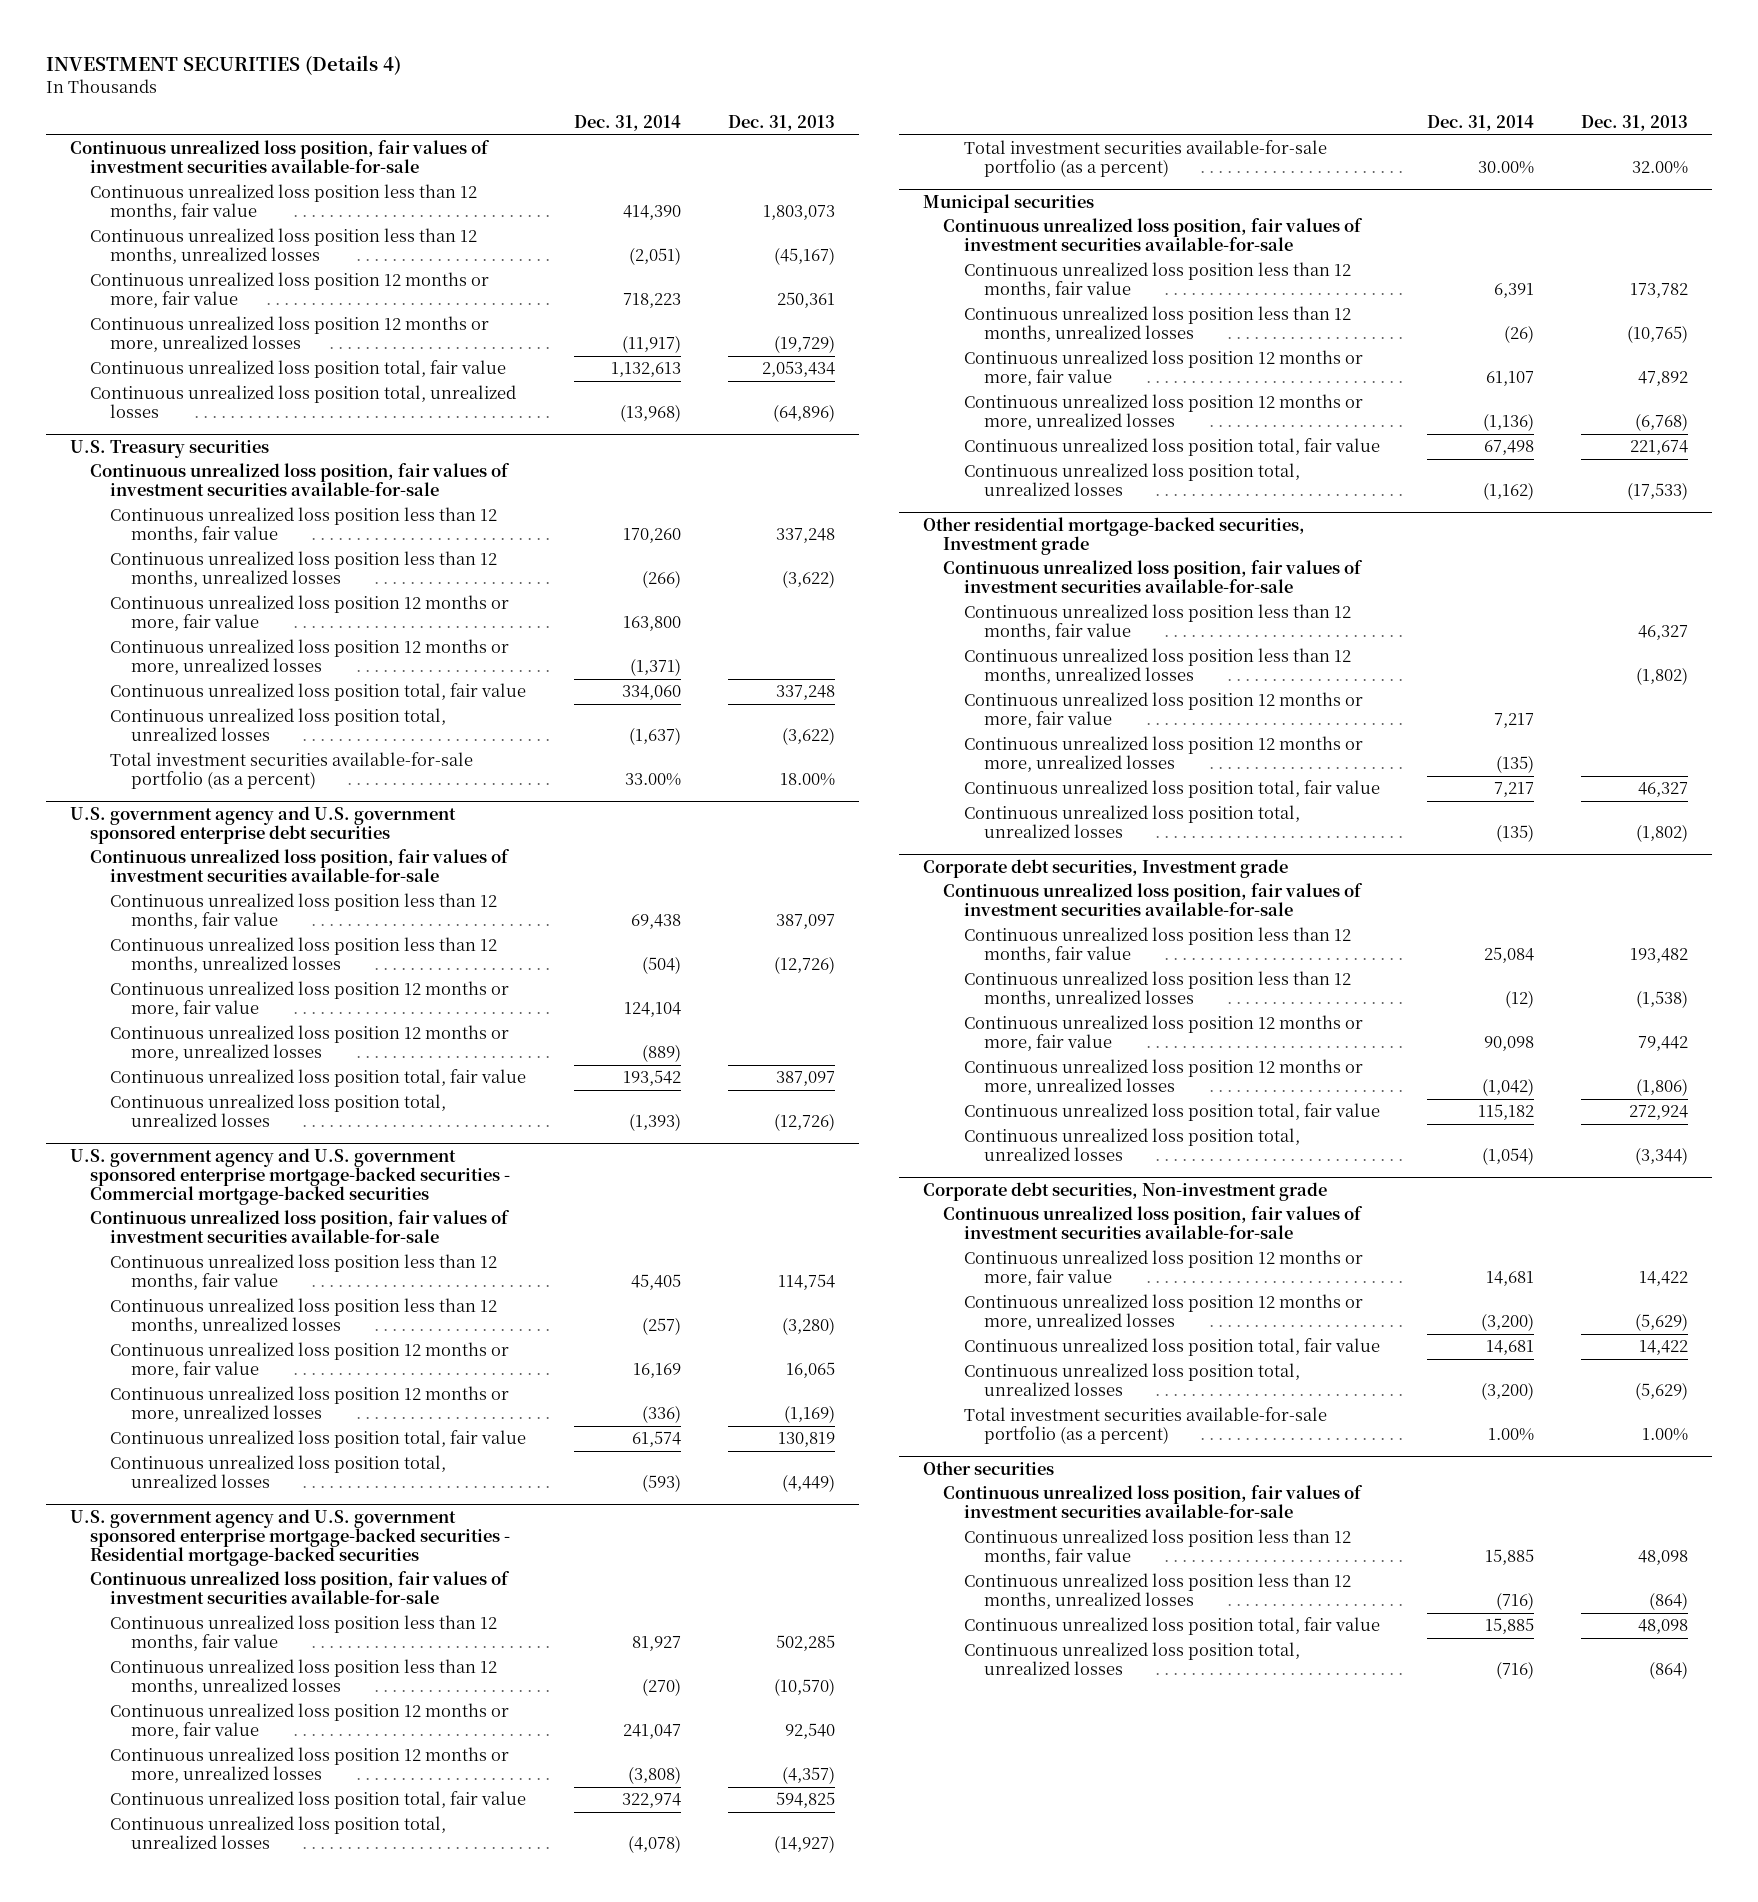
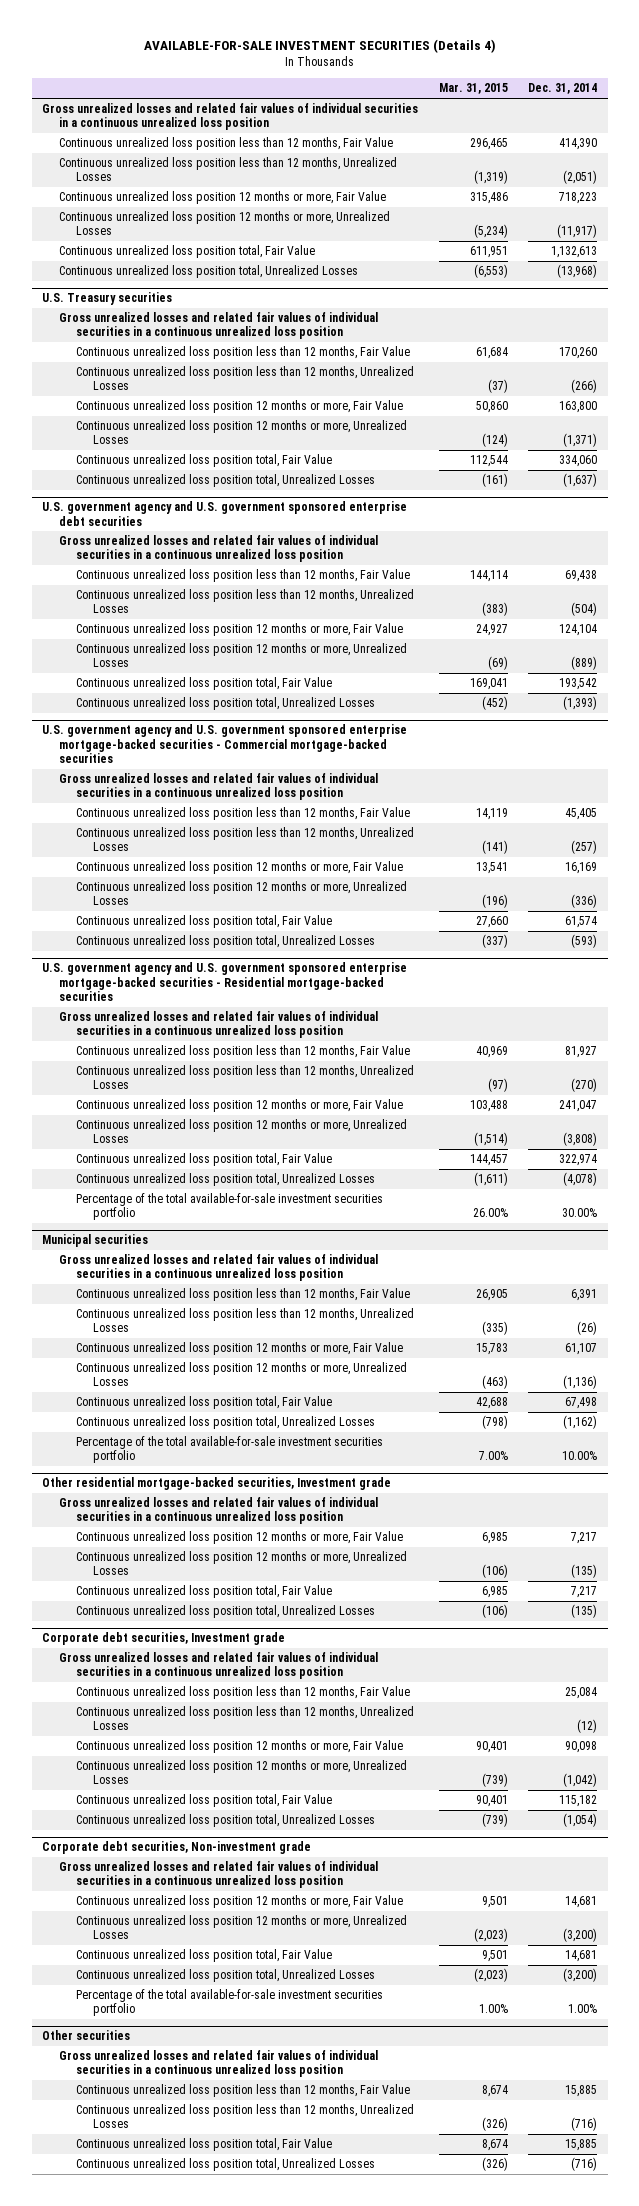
[46,55,402,76] INVESTMENT SECURITIES (Details 4) -> [143,39,496,54] AVAILABLE-FOR-SALE INVESTMENT SECURITIES (Details 4)
[728,115,836,132] Dec. 31, 2013 -> none
none -> [438,83,508,95] Mar. 31, 2015
[69,140,490,174] Continuous unrealized loss position, fair values of investment securities available-for-sale -> [42,103,419,131] Gross unrealized losses and related fair values of individual securities in a continuous unrealized loss position
[90,184,478,221] Continuous unrealized loss position less than 12 months, fair value -> [58,137,393,151] Continuous unrealized loss position less than 12 months, Fair Value
[90,228,478,265] Continuous unrealized loss position less than 12 months, unrealized losses -> [58,157,397,182] Continuous unrealized loss position less than 12 months, Unrealized Losses
[90,272,490,309] Continuous unrealized loss position 12 months or more, fair value -> [58,191,386,205] Continuous unrealized loss position 12 months or more, Fair Value
[90,316,490,353] Continuous unrealized loss position 12 months or more, unrealized losses -> [58,211,390,236] Continuous unrealized loss position 12 months or more, Unrealized Losses
[90,360,507,379] Continuous unrealized loss position total, fair value -> [58,245,315,259] Continuous unrealized loss position total, Fair Value
[90,385,517,419] Continuous unrealized loss position total, unrealized losses -> [58,265,358,279] Continuous unrealized loss position total, Unrealized Losses
[110,752,474,790] Total investment securities available-for-sale portfolio (as a percent) -> none
[90,463,511,497] Continuous unrealized loss position, fair values of investment securities available-for-sale -> [58,312,378,340] Gross unrealized losses and related fair values of individual securities in a continuous unrealized loss position
[110,507,498,544] Continuous unrealized loss position less than 12 months, fair value -> [75,346,410,360] Continuous unrealized loss position less than 12 months, Fair Value
[110,551,498,588] Continuous unrealized loss position less than 12 months, unrealized losses -> [75,366,414,391] Continuous unrealized loss position less than 12 months, Unrealized Losses
[110,595,510,632] Continuous unrealized loss position 12 months or more, fair value -> [75,400,403,414] Continuous unrealized loss position 12 months or more, Fair Value
[110,639,510,676] Continuous unrealized loss position 12 months or more, unrealized losses -> [75,420,407,445] Continuous unrealized loss position 12 months or more, Unrealized Losses
[110,683,527,702] Continuous unrealized loss position total, fair value -> [75,454,332,468] Continuous unrealized loss position total, Fair Value
[110,708,447,742] Continuous unrealized loss position total, unrealized losses -> [75,474,375,488] Continuous unrealized loss position total, Unrealized Losses
[90,849,511,883] Continuous unrealized loss position, fair values of investment securities available-for-sale -> [58,535,378,563] Gross unrealized losses and related fair values of individual securities in a continuous unrealized loss position
[110,893,498,930] Continuous unrealized loss position less than 12 months, fair value -> [75,569,410,583] Continuous unrealized loss position less than 12 months, Fair Value
[110,937,498,974] Continuous unrealized loss position less than 12 months, unrealized losses -> [75,589,414,614] Continuous unrealized loss position less than 12 months, Unrealized Losses
[110,981,510,1018] Continuous unrealized loss position 12 months or more, fair value -> [75,623,403,637] Continuous unrealized loss position 12 months or more, Fair Value
[110,1025,510,1062] Continuous unrealized loss position 12 months or more, unrealized losses -> [75,643,407,668] Continuous unrealized loss position 12 months or more, Unrealized Losses
[110,1069,527,1088] Continuous unrealized loss position total, fair value -> [75,677,332,691] Continuous unrealized loss position total, Fair Value
[110,1094,447,1128] Continuous unrealized loss position total, unrealized losses -> [75,697,375,711] Continuous unrealized loss position total, Unrealized Losses
[90,1210,511,1244] Continuous unrealized loss position, fair values of investment securities available-for-sale -> [58,773,378,801] Gross unrealized losses and related fair values of individual securities in a continuous unrealized loss position
[110,1254,498,1291] Continuous unrealized loss position less than 12 months, fair value -> [75,807,410,821] Continuous unrealized loss position less than 12 months, Fair Value
[110,1298,498,1335] Continuous unrealized loss position less than 12 months, unrealized losses -> [75,827,414,852] Continuous unrealized loss position less than 12 months, Unrealized Losses
[110,1342,510,1379] Continuous unrealized loss position 12 months or more, fair value -> [75,861,403,875] Continuous unrealized loss position 12 months or more, Fair Value
[110,1386,510,1423] Continuous unrealized loss position 12 months or more, unrealized losses -> [75,881,407,906] Continuous unrealized loss position 12 months or more, Unrealized Losses
[110,1430,527,1449] Continuous unrealized loss position total, fair value -> [75,915,332,929] Continuous unrealized loss position total, Fair Value
[110,1455,447,1489] Continuous unrealized loss position total, unrealized losses -> [75,935,375,949] Continuous unrealized loss position total, Unrealized Losses
[90,1571,511,1605] Continuous unrealized loss position, fair values of investment securities available-for-sale -> [58,1011,378,1039] Gross unrealized losses and related fair values of individual securities in a continuous unrealized loss position
[110,1615,498,1652] Continuous unrealized loss position less than 12 months, fair value -> [75,1045,410,1059] Continuous unrealized loss position less than 12 months, Fair Value
[110,1659,498,1696] Continuous unrealized loss position less than 12 months, unrealized losses -> [75,1065,414,1090] Continuous unrealized loss position less than 12 months, Unrealized Losses
[110,1703,510,1740] Continuous unrealized loss position 12 months or more, fair value -> [75,1099,403,1113] Continuous unrealized loss position 12 months or more, Fair Value
[110,1747,510,1784] Continuous unrealized loss position 12 months or more, unrealized losses -> [75,1119,407,1144] Continuous unrealized loss position 12 months or more, Unrealized Losses
[110,1791,527,1810] Continuous unrealized loss position total, fair value -> [75,1153,332,1167] Continuous unrealized loss position total, Fair Value
[110,1816,447,1850] Continuous unrealized loss position total, unrealized losses -> [75,1173,375,1187] Continuous unrealized loss position total, Unrealized Losses
[963,140,1327,178] Total investment securities available-for-sale portfolio (as a percent) -> [75,1193,383,1221] Percentage of the total available-for-sale investment securities portfolio
[943,218,1364,252] Continuous unrealized loss position, fair values of investment securities available-for-sale -> [58,1254,378,1282] Gross unrealized losses and related fair values of individual securities in a continuous unrealized loss position
[963,262,1351,299] Continuous unrealized loss position less than 12 months, fair value -> [75,1288,410,1302] Continuous unrealized loss position less than 12 months, Fair Value
[963,306,1351,343] Continuous unrealized loss position less than 12 months, unrealized losses -> [75,1308,414,1333] Continuous unrealized loss position less than 12 months, Unrealized Losses
[963,350,1363,387] Continuous unrealized loss position 12 months or more, fair value -> [75,1342,403,1356] Continuous unrealized loss position 12 months or more, Fair Value
[963,394,1363,431] Continuous unrealized loss position 12 months or more, unrealized losses -> [75,1362,407,1387] Continuous unrealized loss position 12 months or more, Unrealized Losses
[963,438,1380,457] Continuous unrealized loss position total, fair value -> [75,1396,332,1410] Continuous unrealized loss position total, Fair Value
[963,463,1300,497] Continuous unrealized loss position total, unrealized losses -> [75,1416,375,1430] Continuous unrealized loss position total, Unrealized Losses
none -> [75,1436,383,1464] Percentage of the total available-for-sale investment securities portfolio
[963,604,1351,641] Continuous unrealized loss position less than 12 months, fair value -> none
[963,648,1351,685] Continuous unrealized loss position less than 12 months, unrealized losses -> none
[943,560,1364,594] Continuous unrealized loss position, fair values of investment securities available-for-sale -> [58,1497,378,1525] Gross unrealized losses and related fair values of individual securities in a continuous unrealized loss position
[963,692,1363,729] Continuous unrealized loss position 12 months or more, fair value -> [75,1531,403,1545] Continuous unrealized loss position 12 months or more, Fair Value
[963,736,1363,773] Continuous unrealized loss position 12 months or more, unrealized losses -> [75,1551,407,1576] Continuous unrealized loss position 12 months or more, Unrealized Losses
[963,780,1380,799] Continuous unrealized loss position total, fair value -> [75,1585,332,1599] Continuous unrealized loss position total, Fair Value
[963,805,1300,839] Continuous unrealized loss position total, unrealized losses -> [75,1605,375,1619] Continuous unrealized loss position total, Unrealized Losses
[943,883,1364,917] Continuous unrealized loss position, fair values of investment securities available-for-sale -> [58,1652,378,1680] Gross unrealized losses and related fair values of individual securities in a continuous unrealized loss position
[963,927,1351,964] Continuous unrealized loss position less than 12 months, fair value -> [75,1686,410,1700] Continuous unrealized loss position less than 12 months, Fair Value
[963,971,1351,1008] Continuous unrealized loss position less than 12 months, unrealized losses -> [75,1706,414,1731] Continuous unrealized loss position less than 12 months, Unrealized Losses
[963,1015,1363,1052] Continuous unrealized loss position 12 months or more, fair value -> [75,1740,403,1754] Continuous unrealized loss position 12 months or more, Fair Value
[963,1059,1363,1096] Continuous unrealized loss position 12 months or more, unrealized losses -> [75,1760,407,1785] Continuous unrealized loss position 12 months or more, Unrealized Losses
[963,1103,1380,1122] Continuous unrealized loss position total, fair value -> [75,1794,332,1808] Continuous unrealized loss position total, Fair Value
[963,1128,1300,1162] Continuous unrealized loss position total, unrealized losses -> [75,1814,375,1828] Continuous unrealized loss position total, Unrealized Losses
[943,1206,1364,1240] Continuous unrealized loss position, fair values of investment securities available-for-sale -> [58,1861,378,1889] Gross unrealized losses and related fair values of individual securities in a continuous unrealized loss position
[963,1250,1363,1287] Continuous unrealized loss position 12 months or more, fair value -> [75,1895,403,1909] Continuous unrealized loss position 12 months or more, Fair Value
[963,1294,1363,1331] Continuous unrealized loss position 12 months or more, unrealized losses -> [75,1915,407,1940] Continuous unrealized loss position 12 months or more, Unrealized Losses
[963,1338,1380,1357] Continuous unrealized loss position total, fair value -> [75,1949,332,1963] Continuous unrealized loss position total, Fair Value
[963,1363,1300,1397] Continuous unrealized loss position total, unrealized losses -> [75,1969,375,1983] Continuous unrealized loss position total, Unrealized Losses
[963,1407,1327,1445] Total investment securities available-for-sale portfolio (as a percent) -> [75,1989,383,2017] Percentage of the total available-for-sale investment securities portfolio
[943,1485,1364,1519] Continuous unrealized loss position, fair values of investment securities available-for-sale -> [58,2050,378,2078] Gross unrealized losses and related fair values of individual securities in a continuous unrealized loss position
[963,1529,1351,1566] Continuous unrealized loss position less than 12 months, fair value -> [75,2084,410,2098] Continuous unrealized loss position less than 12 months, Fair Value
[963,1573,1351,1610] Continuous unrealized loss position less than 12 months, unrealized losses -> [75,2104,414,2129] Continuous unrealized loss position less than 12 months, Unrealized Losses
[963,1617,1380,1636] Continuous unrealized loss position total, fair value -> [75,2138,332,2152] Continuous unrealized loss position total, Fair Value
[963,1642,1300,1676] Continuous unrealized loss position total, unrealized losses -> [75,2158,375,2172] Continuous unrealized loss position total, Unrealized Losses

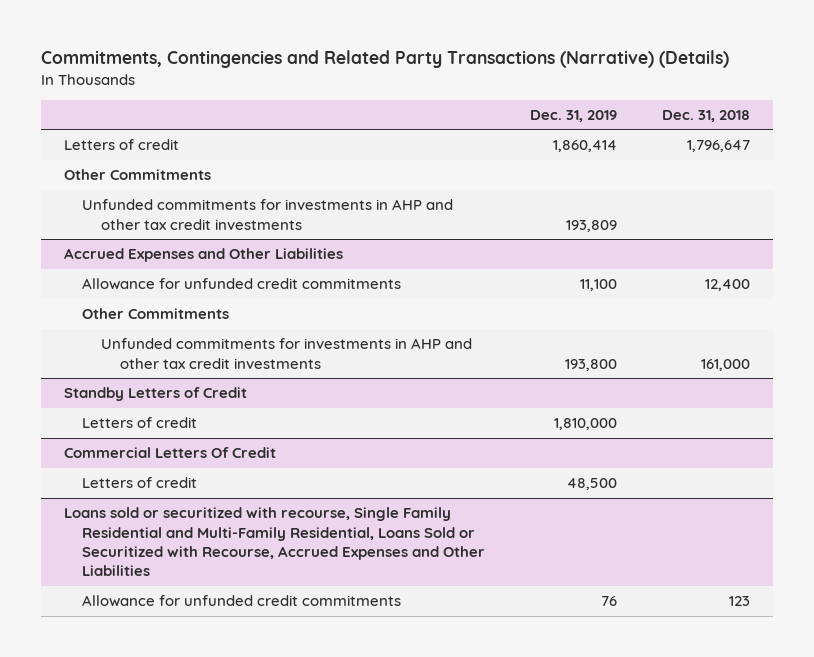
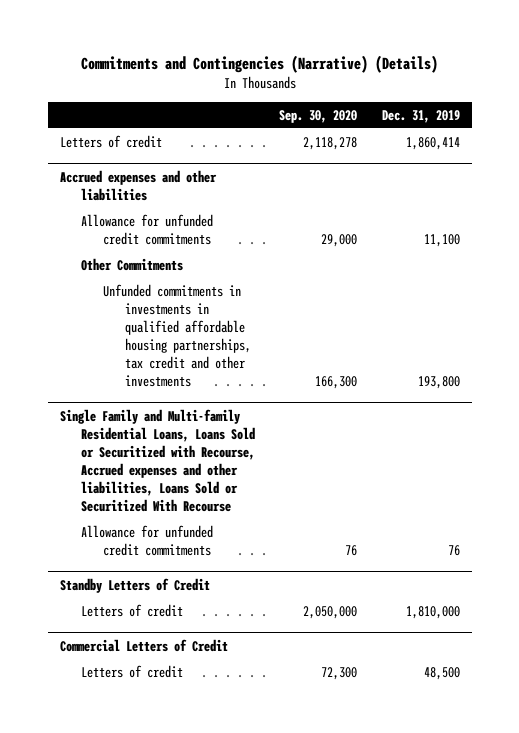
[41,50,730,69] Commitments, Contingencies and Related Party Transactions (Narrative) (Details) -> [80,55,438,74] Commitments and Contingencies (Narrative) (Details)
[662,109,751,122] Dec. 31, 2018 -> none
none -> [279,109,358,123] Sep. 30, 2020
[63,169,211,181] Other Commitments -> none
[82,199,454,230] Unfunded commitments for investments in AHP and other tax credit investments -> none
[63,248,343,263] Accrued Expenses and Other Liabilities -> [59,169,217,201] Accrued expenses and other liabilities
[101,338,473,369] Unfunded commitments for investments in AHP and other tax credit investments -> [102,283,251,387] Unfunded commitments in investments in qualified affordable housing partnerships, tax credit and other investments
none -> [59,408,256,512] Single Family and Multi-family Residential Loans, Loans Sold or Securitized with Recourse, Accrued expenses and other liabilities, Loans Sold or Securitized With Recourse
none -> [81,524,214,556] Allowance for unfunded credit commitments
[63,447,276,459] Commercial Letters Of Credit -> [59,638,228,652] Commercial Letters of Credit
[63,507,486,577] Loans sold or securitized with recourse, Single Family Residential and Multi-Family Residential, Loans Sold or Securitized with Recourse, Accrued Expenses and Other Liabilities -> none
[82,595,402,608] Allowance for unfunded credit commitments -> none

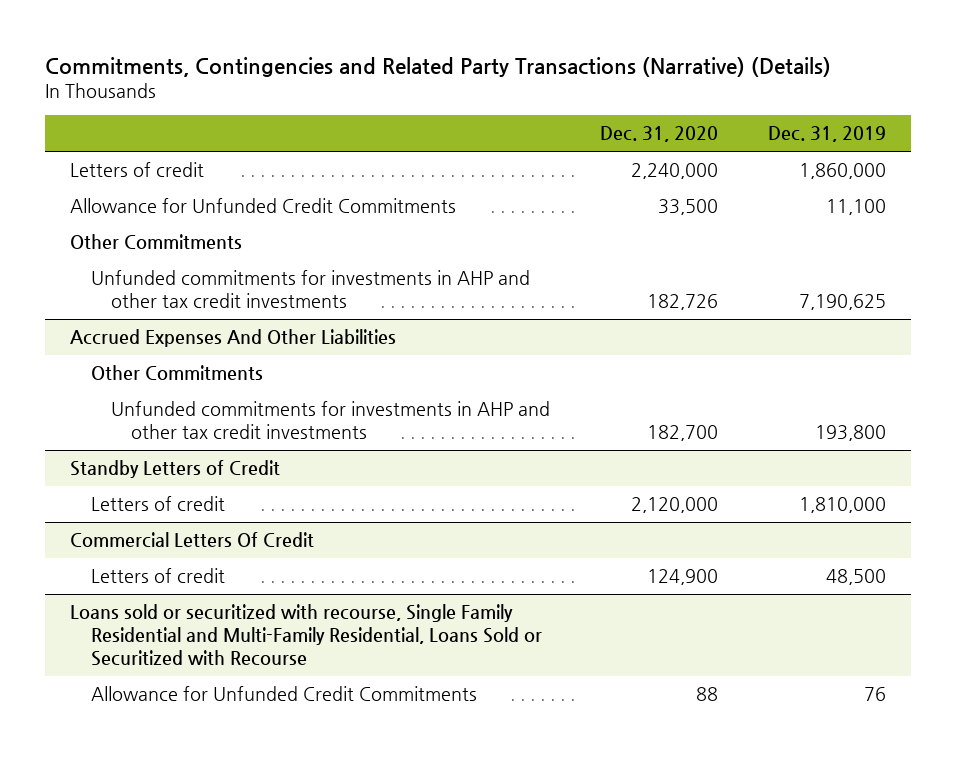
[80,55,438,74] Commitments and Contingencies (Narrative) (Details) -> [45,57,832,78] Commitments, Contingencies and Related Party Transactions (Narrative) (Details)
[279,109,358,123] Sep. 30, 2020 -> none
none -> [599,126,718,143] Dec. 31, 2020
[59,169,217,201] Accrued expenses and other liabilities -> none
[405,136,460,150] 1,860,414 -> [798,163,886,180] 1,860,000
[81,213,214,245] Allowance for unfunded credit commitments -> [70,198,457,214] Allowance for Unfunded Credit Commitments
[59,408,256,512] Single Family and Multi-family Residential Loans, Loans Sold or Securitized with Recourse, Accrued expenses and other liabilities, Loans Sold or Securitized With Recourse -> none
[81,524,214,556] Allowance for unfunded credit commitments -> none
[102,283,251,387] Unfunded commitments in investments in qualified affordable housing partnerships, tax credit and other investments -> [90,270,530,309] Unfunded commitments for investments in AHP and other tax credit investments
[417,375,460,389] 193,800 -> [798,294,886,311] 7,190,625
none -> [70,329,397,348] Accrued Expenses And Other Liabilities
none -> [90,365,263,381] Other Commitments
none -> [110,401,550,440] Unfunded commitments for investments in AHP and other tax credit investments
[59,638,228,652] Commercial Letters of Credit -> [70,532,315,549] Commercial Letters Of Credit
none -> [70,604,542,667] Loans sold or securitized with recourse, Single Family Residential and Multi-Family Residential, Loans Sold or Securitized with Recourse
none -> [90,686,477,702] Allowance for Unfunded Credit Commitments

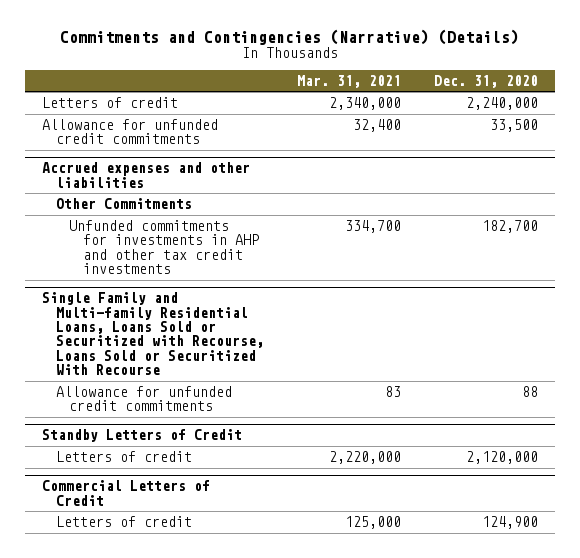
[45,57,832,78] Commitments, Contingencies and Related Party Transactions (Narrative) (Details) -> [59,28,519,45] Commitments and Contingencies (Narrative) (Details)
[767,126,886,143] Dec. 31, 2019 -> none
none -> [296,74,401,88] Mar. 31, 2021
[70,234,243,250] Other Commitments -> none
[90,270,530,309] Unfunded commitments for investments in AHP and other tax credit investments -> none
[70,198,457,214] Allowance for Unfunded Credit Commitments -> [41,119,218,145] Allowance for unfunded credit commitments
[70,329,397,348] Accrued Expenses And Other Liabilities -> [41,162,250,188] Accrued expenses and other liabilities
none -> [41,292,264,376] Single Family and Multi-family Residential Loans, Loans Sold or Securitized with Recourse, Loans Sold or Securitized With Recourse
none -> [55,386,232,412] Allowance for unfunded credit commitments
[70,532,315,549] Commercial Letters Of Credit -> [41,480,210,506] Commercial Letters of Credit
[70,604,542,667] Loans sold or securitized with recourse, Single Family Residential and Multi-Family Residential, Loans Sold or Securitized with Recourse -> none
[90,686,477,702] Allowance for Unfunded Credit Commitments -> none

